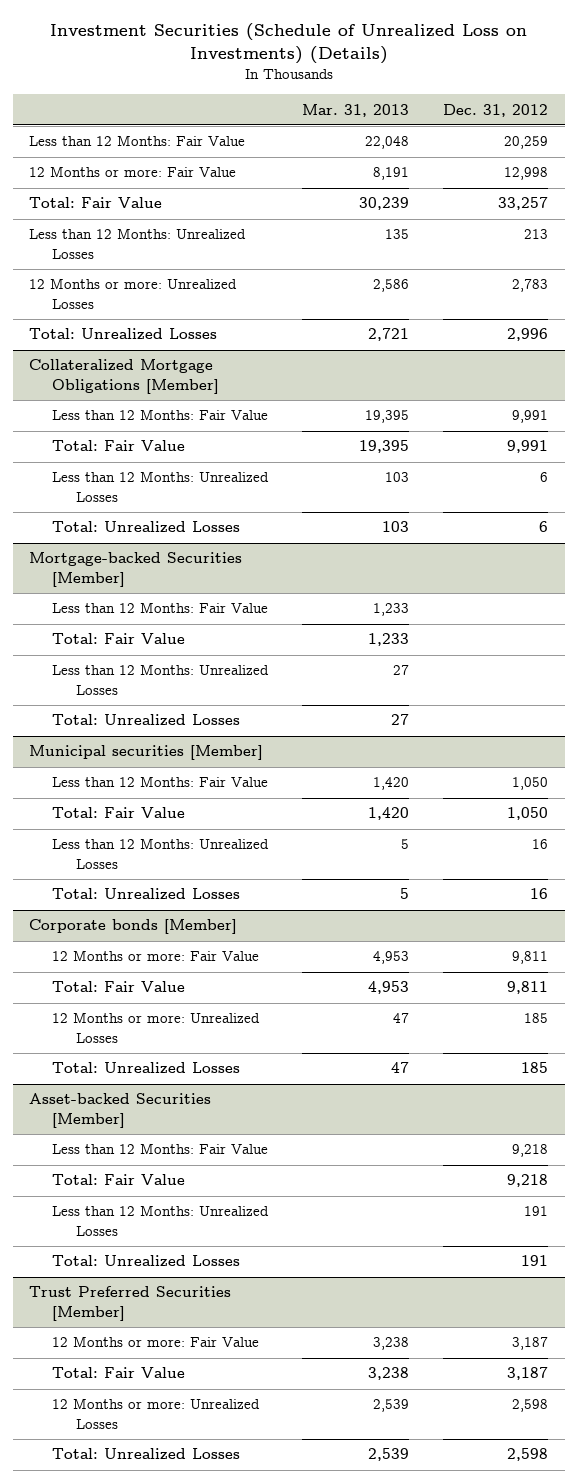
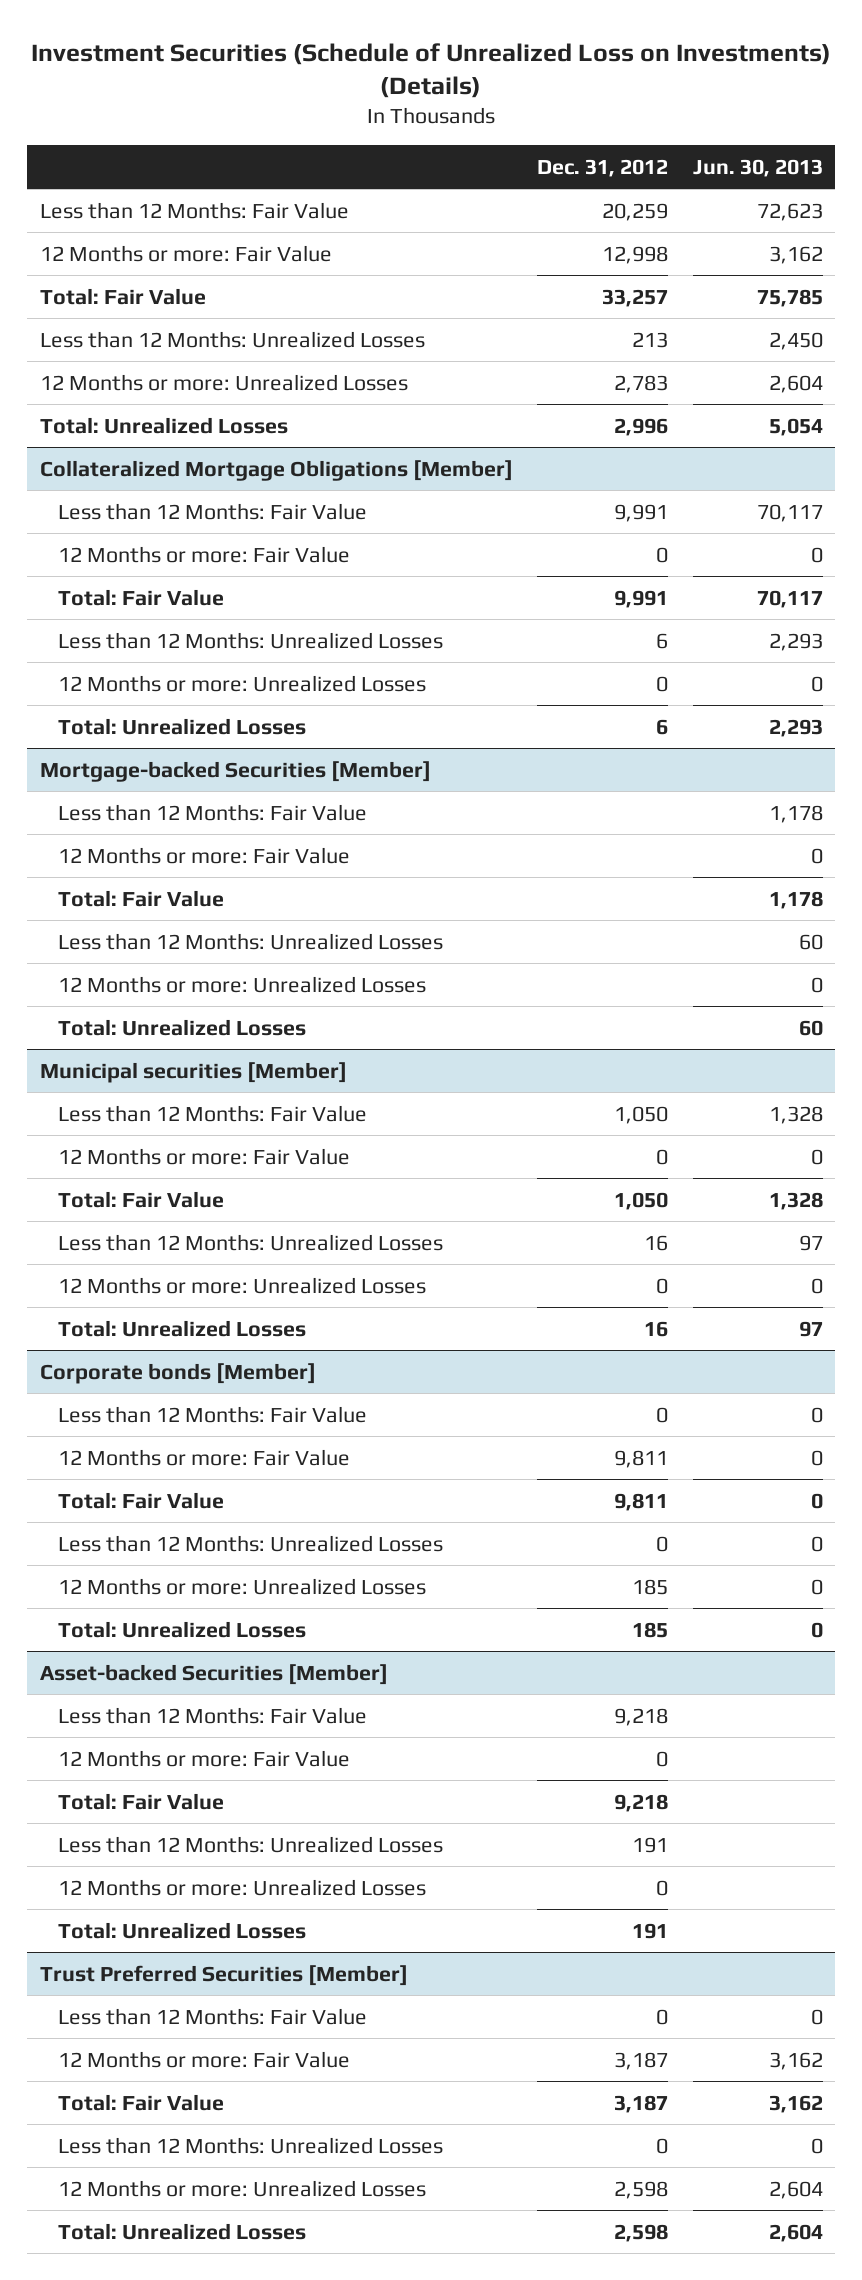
[302,103,410,117] Mar. 31, 2013 -> none
none -> [692,158,823,177] Jun. 30, 2013
none -> [57,545,350,563] 12 Months or more: Fair Value
none -> [57,674,426,692] 12 Months or more: Unrealized Losses
none -> [57,846,350,864] 12 Months or more: Fair Value
none -> [57,975,426,993] 12 Months or more: Unrealized Losses
none -> [57,1147,350,1165] 12 Months or more: Fair Value
none -> [57,1276,426,1294] 12 Months or more: Unrealized Losses
none -> [57,1405,367,1423] Less than 12 Months: Fair Value
none -> [57,1534,443,1552] Less than 12 Months: Unrealized Losses
none -> [57,1749,350,1767] 12 Months or more: Fair Value
none -> [57,1878,426,1896] 12 Months or more: Unrealized Losses
none -> [57,2007,367,2025] Less than 12 Months: Fair Value
none -> [57,2136,443,2154] Less than 12 Months: Unrealized Losses

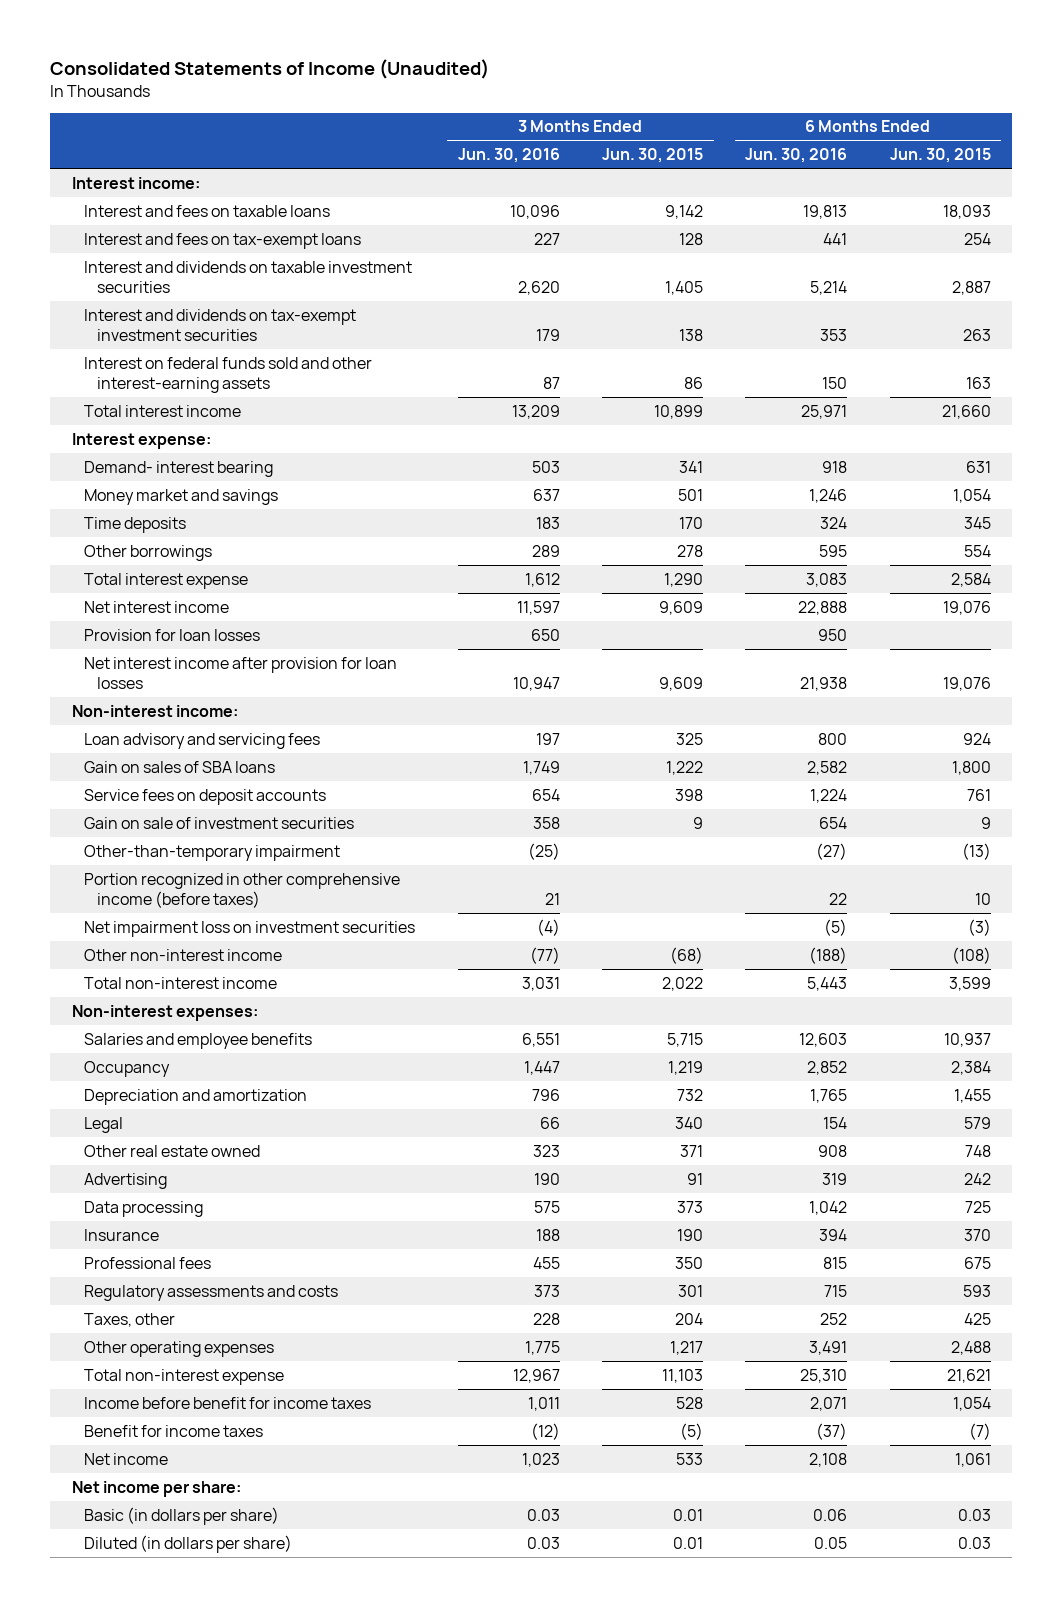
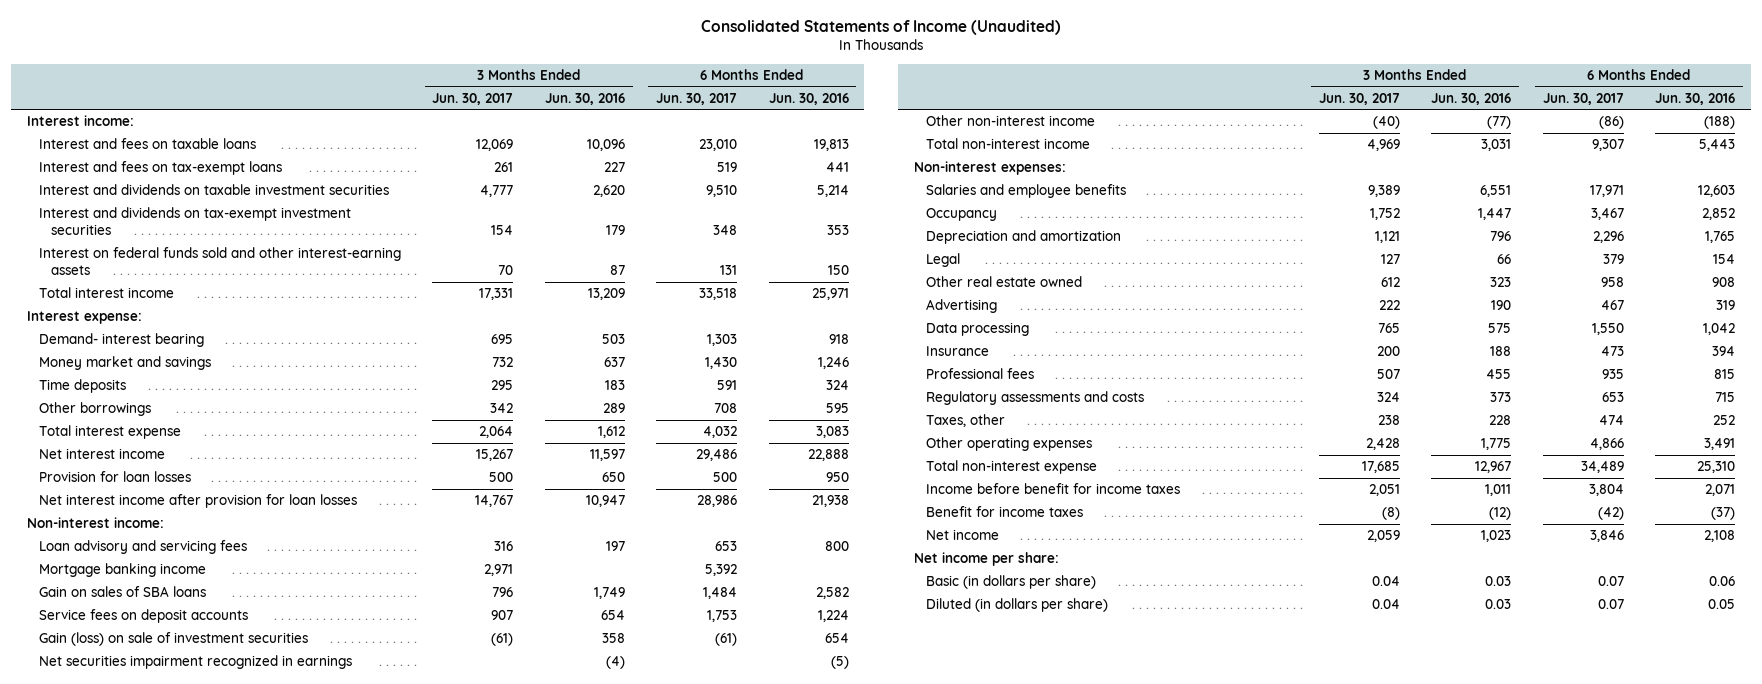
[602,148,704,164] Jun. 30, 2015 -> none
[889,148,991,164] Jun. 30, 2015 -> none
none -> [432,92,514,105] Jun. 30, 2017
none -> [656,92,738,105] Jun. 30, 2017
none -> [38,563,206,578] Mortgage banking income
[84,844,341,861] Other-than-temporary impairment -> none
[84,872,401,909] Portion recognized in other comprehensive income (before taxes) -> none
[84,816,355,829] Gain on sale of investment securities -> [38,632,308,647] Gain (loss) on sale of investment securities
[84,920,416,937] Net impairment loss on investment securities -> [38,655,352,670] Net securities impairment recognized in earnings

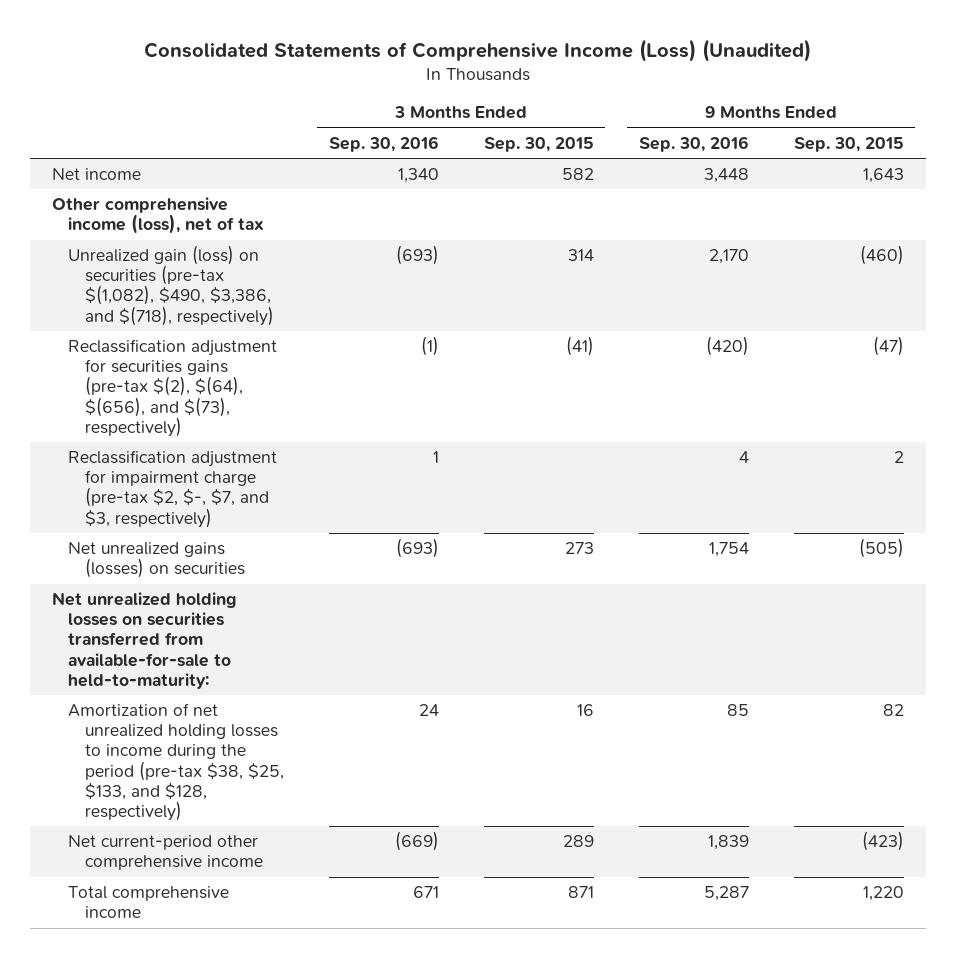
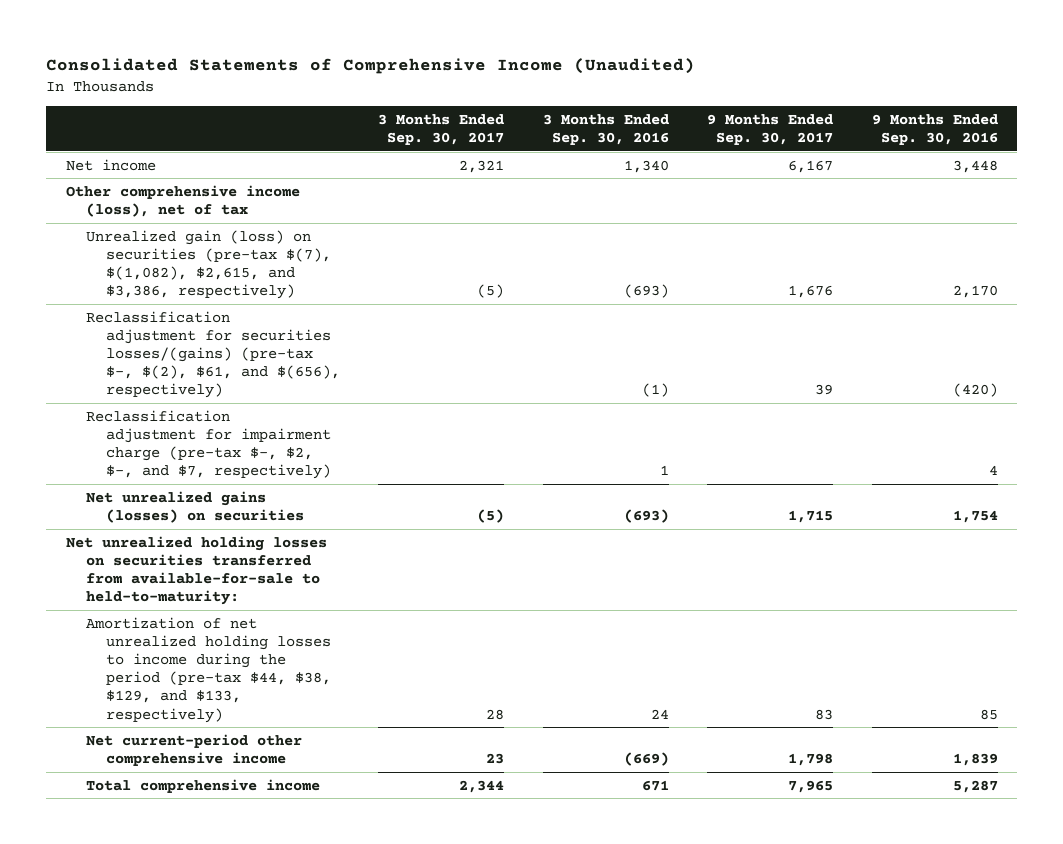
[144,38,812,62] Consolidated Statements of Comprehensive Income (Loss) (Unaudited) -> [46,58,696,75] Consolidated Statements of Comprehensive Income (Unaudited)
[483,136,594,152] Sep. 30, 2015 -> none
[793,136,904,152] Sep. 30, 2015 -> none
none -> [378,113,505,146] 3 Months Ended Sep. 30, 2017
none -> [707,113,834,146] 9 Months Ended Sep. 30, 2017
[68,245,274,326] Unrealized gain (loss) on securities (pre-tax $(1,082), $490, $3,386, and $(718), respectively) -> [85,229,331,300] Unrealized gain (loss) on securities (pre-tax $(7), $(1,082), $2,615, and $3,386, respectively)
[68,339,278,437] Reclassification adjustment for securities gains (pre-tax $(2), $(64), $(656), and $(73), respectively) -> [85,310,340,399] Reclassification adjustment for securities losses/(gains) (pre-tax $-, $(2), $61, and $(656), respectively)
[68,450,278,528] Reclassification adjustment for impairment charge (pre-tax $2, $-, $7, and $3, respectively) -> [85,409,331,480] Reclassification adjustment for impairment charge (pre-tax $-, $2, $-, and $7, respectively)
[68,703,284,822] Amortization of net unrealized holding losses to income during the period (pre-tax $38, $25, $133, and $128, respectively) -> [85,616,331,723] Amortization of net unrealized holding losses to income during the period (pre-tax $44, $38, $129, and $133, respectively)

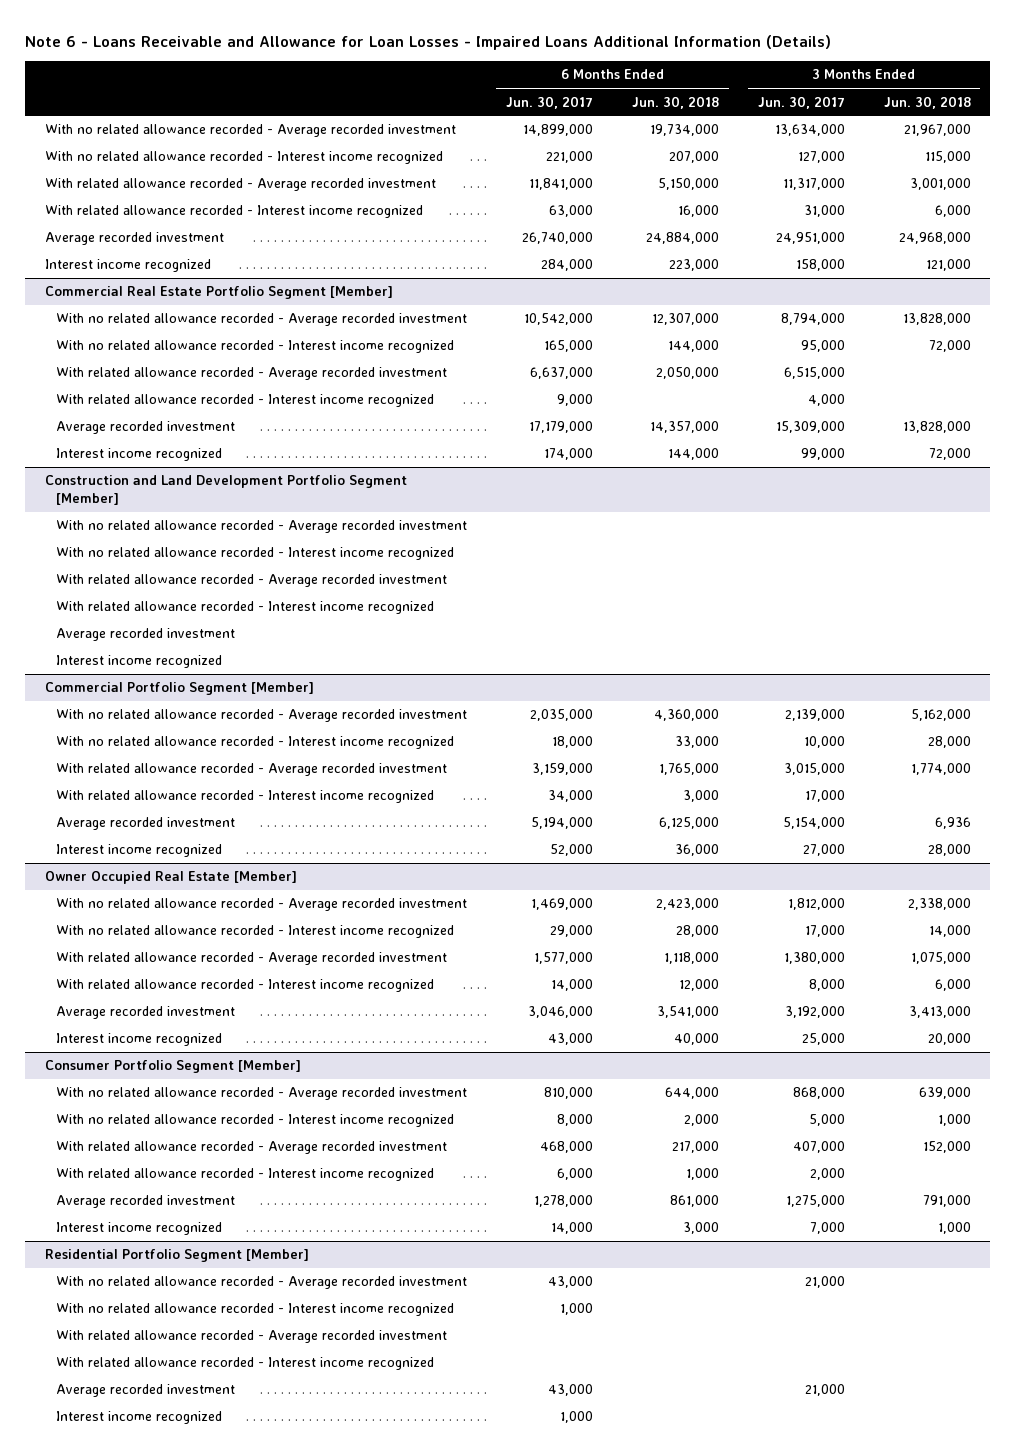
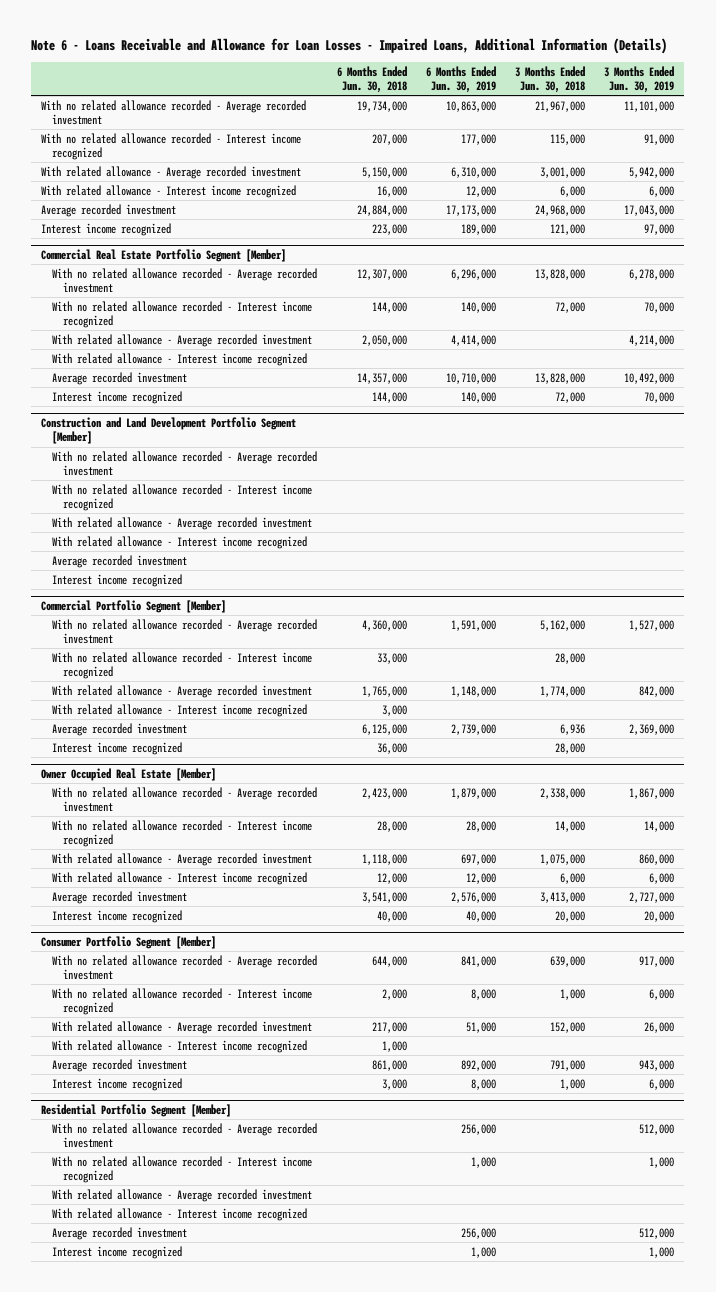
[25,35,832,51] Note 6 - Loans Receivable and Allowance for Loan Losses - Impaired Loans Additional Information (Details) -> [31,38,668,55] Note 6 - Loans Receivable and Allowance for Loan Losses - Impaired Loans, Additional Information (Details)
[506,95,594,109] Jun. 30, 2017 -> none
[757,95,845,109] Jun. 30, 2017 -> none
none -> [425,65,496,94] 6 Months Ended Jun. 30, 2019
none -> [604,65,675,94] 3 Months Ended Jun. 30, 2019
[44,178,436,192] With related allowance recorded - Average recorded investment -> [41,165,302,179] With related allowance - Average recorded investment
[44,205,423,219] With related allowance recorded - Interest income recognized -> [41,184,297,198] With related allowance - Interest income recognized
[56,367,448,381] With related allowance recorded - Average recorded investment -> [52,333,313,347] With related allowance - Average recorded investment
[56,394,435,408] With related allowance recorded - Interest income recognized -> [52,352,308,366] With related allowance - Interest income recognized
[56,574,448,588] With related allowance recorded - Average recorded investment -> [52,516,313,530] With related allowance - Average recorded investment
[56,601,435,615] With related allowance recorded - Interest income recognized -> [52,535,308,549] With related allowance - Interest income recognized
[56,763,448,777] With related allowance recorded - Average recorded investment -> [52,684,313,698] With related allowance - Average recorded investment
[56,790,435,804] With related allowance recorded - Interest income recognized -> [52,703,308,717] With related allowance - Interest income recognized
[56,952,448,966] With related allowance recorded - Average recorded investment -> [52,852,313,866] With related allowance - Average recorded investment
[56,979,435,993] With related allowance recorded - Interest income recognized -> [52,871,308,885] With related allowance - Interest income recognized
[56,1141,448,1155] With related allowance recorded - Average recorded investment -> [52,1020,313,1034] With related allowance - Average recorded investment
[56,1168,435,1182] With related allowance recorded - Interest income recognized -> [52,1039,308,1053] With related allowance - Interest income recognized
[56,1330,448,1344] With related allowance recorded - Average recorded investment -> [52,1188,313,1202] With related allowance - Average recorded investment
[56,1357,435,1371] With related allowance recorded - Interest income recognized -> [52,1207,308,1221] With related allowance - Interest income recognized

